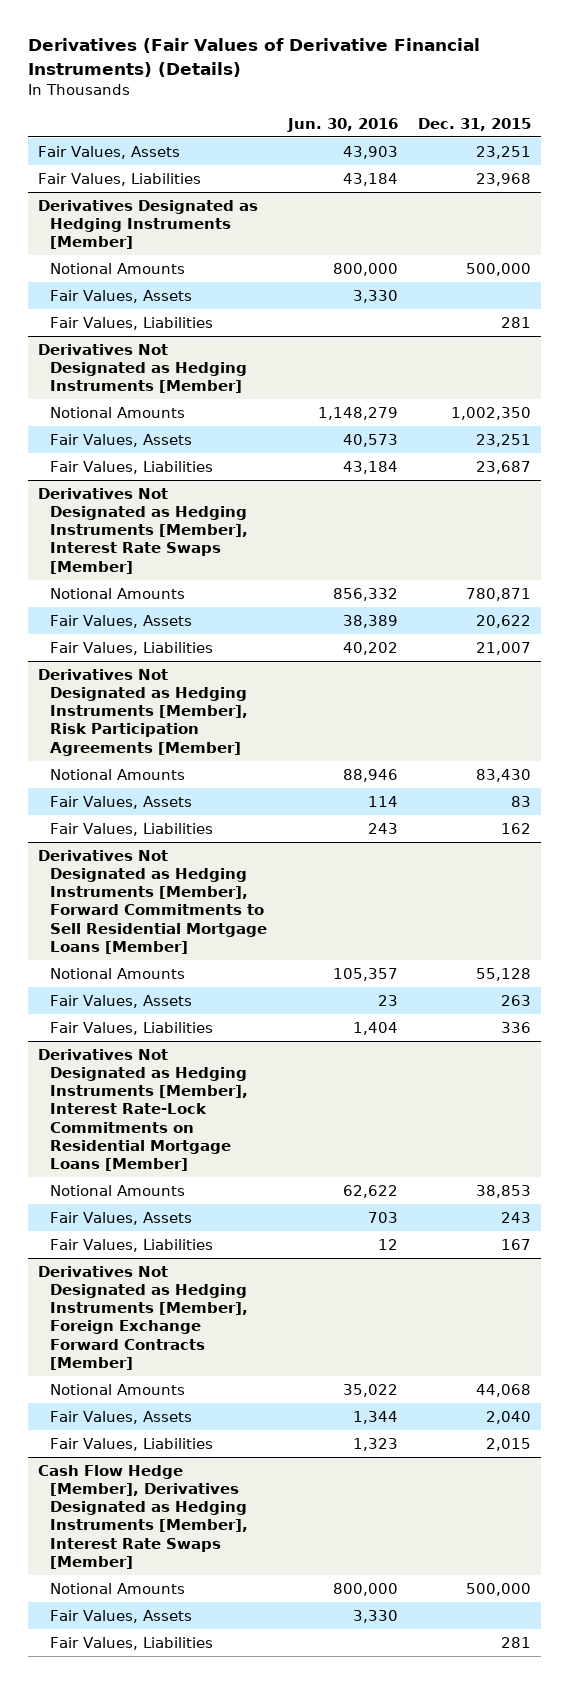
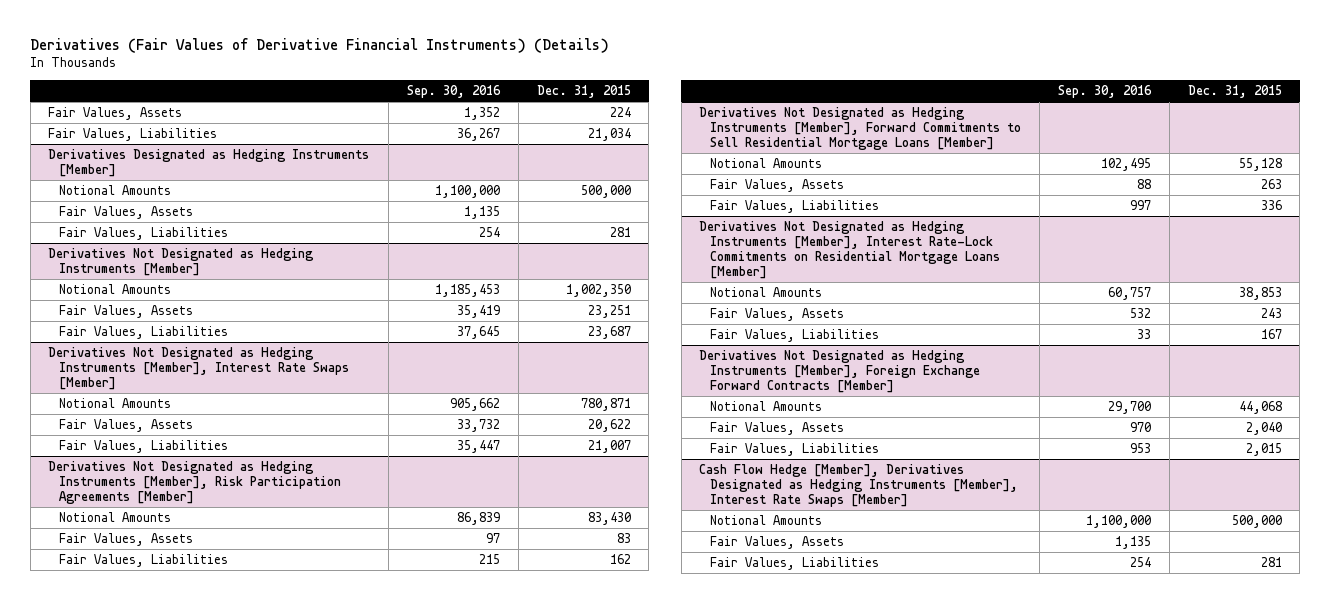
[286,117,398,132] Jun. 30, 2016 -> none
none -> [407,85,502,99] Sep. 30, 2016
[476,145,532,159] 23,251 -> [609,106,631,117] 224
[476,172,532,186] 23,968 -> [587,127,631,141] 21,034

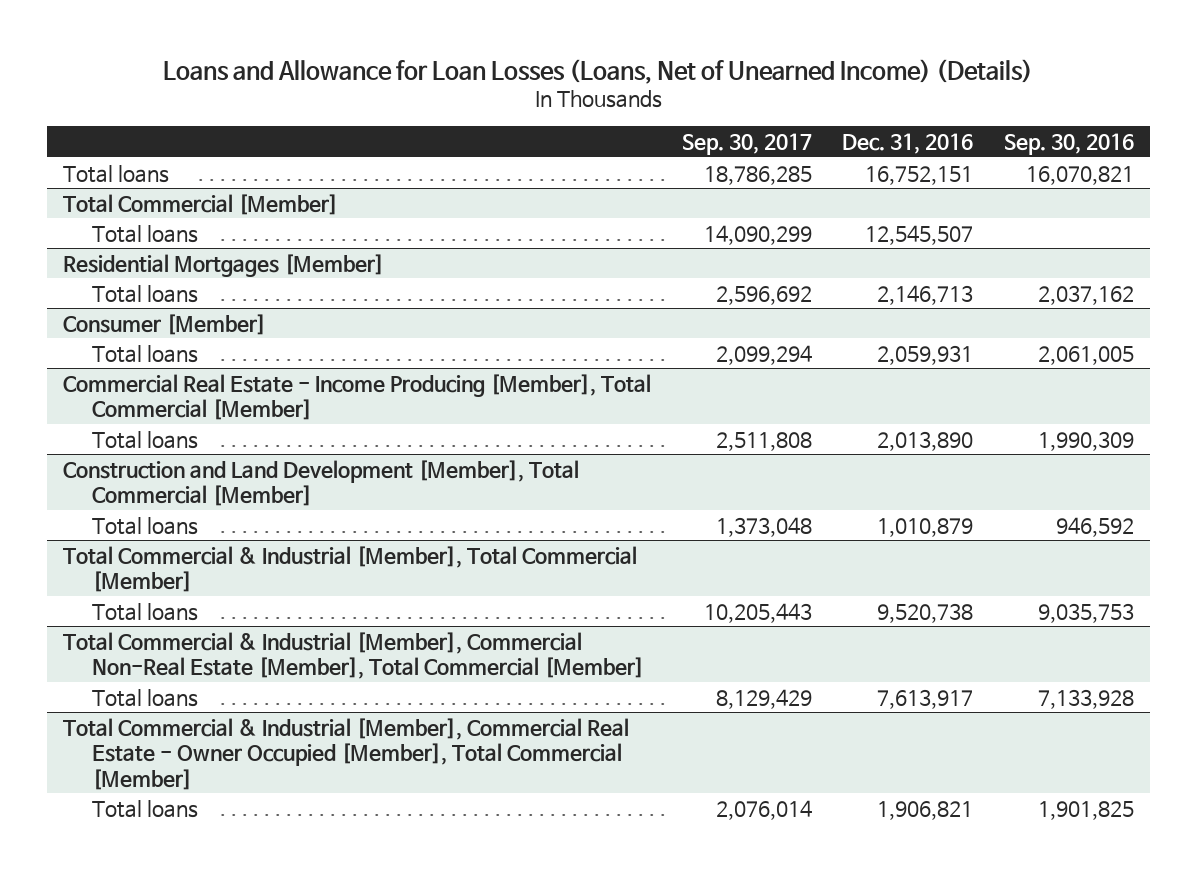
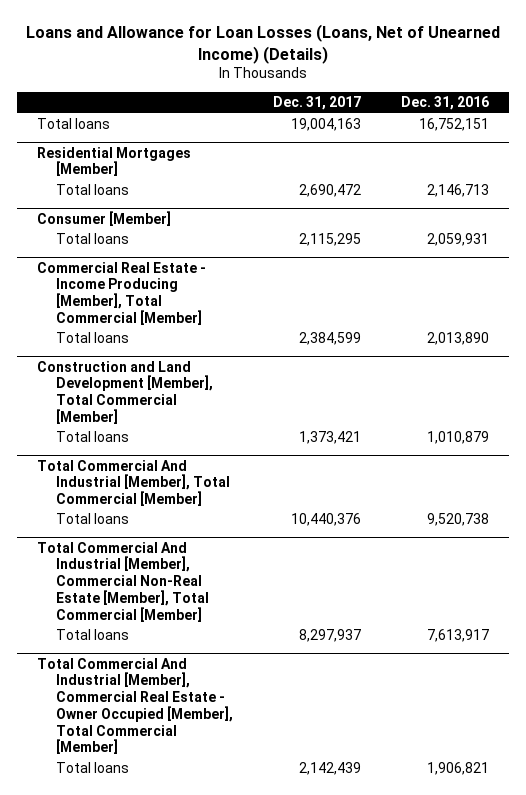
[681,132,812,155] Sep. 30, 2017 -> none
[1004,132,1135,155] Sep. 30, 2016 -> none
none -> [273,96,362,111] Dec. 31, 2017
[62,193,338,215] Total Commercial [Member] -> none
[91,224,198,243] Total loans -> none
[62,545,637,593] Total Commercial & Industrial [Member], Total Commercial [Member] -> [36,459,230,507] Total Commercial And Industrial [Member], Total Commercial [Member]
[62,631,644,680] Total Commercial & Industrial [Member], Commercial Non-Real Estate [Member], Total Commercial [Member] -> [36,541,209,622] Total Commercial And Industrial [Member], Commercial Non-Real Estate [Member], Total Commercial [Member]
[62,717,629,790] Total Commercial & Industrial [Member], Commercial Real Estate - Owner Occupied [Member], Total Commercial [Member] -> [36,657,233,755] Total Commercial And Industrial [Member], Commercial Real Estate - Owner Occupied [Member], Total Commercial [Member]

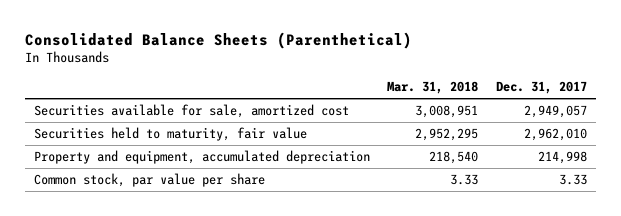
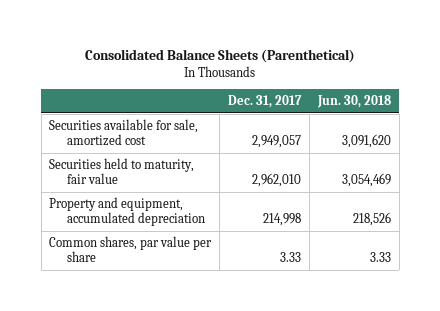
[387,81,479,95] Mar. 31, 2018 -> none
none -> [316,95,391,109] Jun. 30, 2018
[33,172,265,187] Common stock, par value per share -> [49,236,213,262] Common shares, par value per share

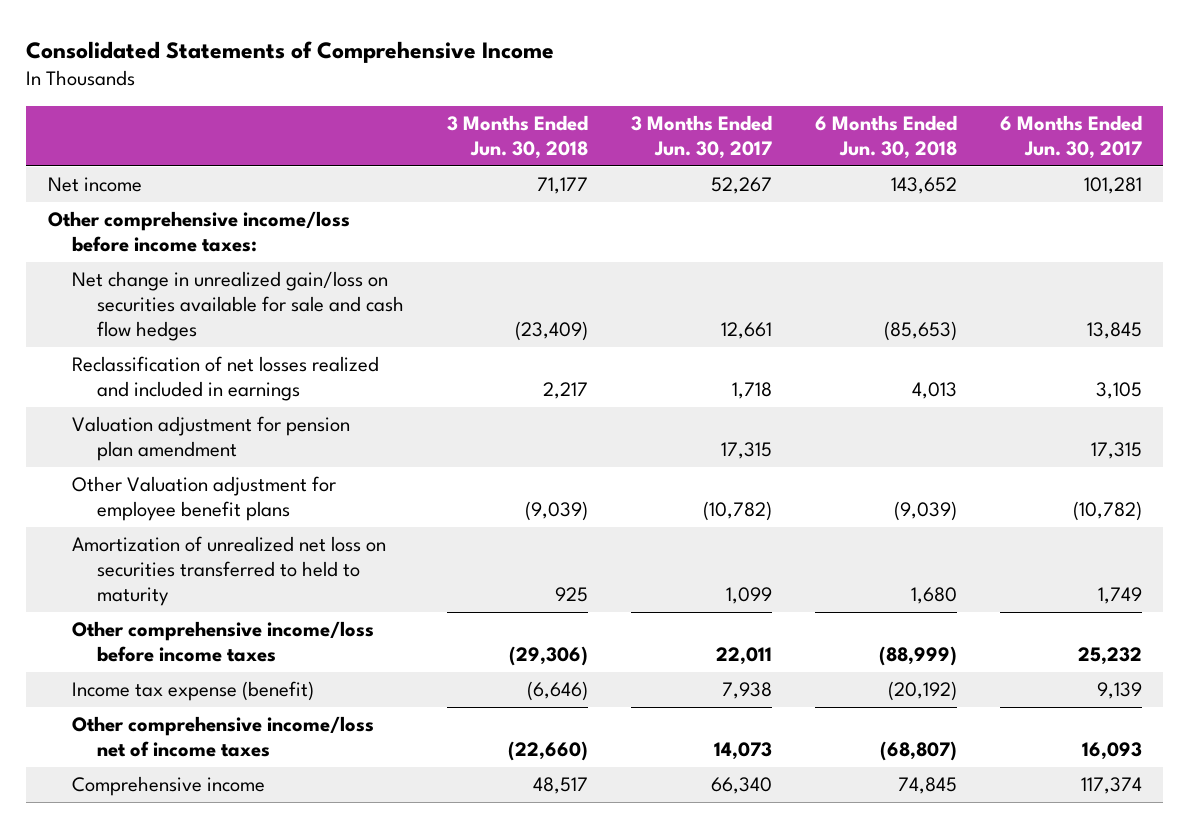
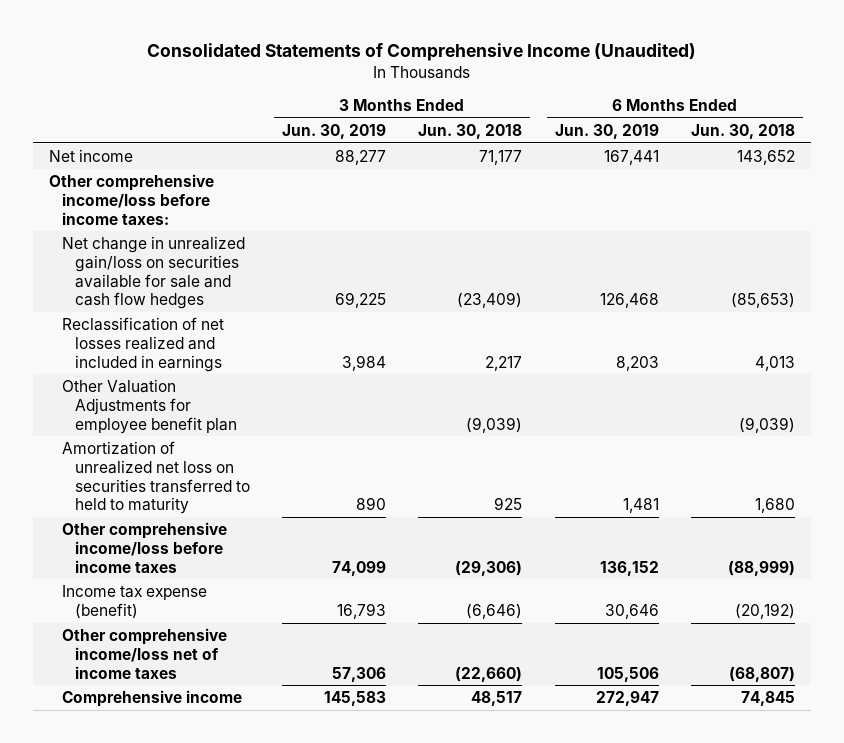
[26,40,555,63] Consolidated Statements of Comprehensive Income -> [147,43,697,62] Consolidated Statements of Comprehensive Income (Unaudited)
[630,114,772,159] 3 Months Ended Jun. 30, 2017 -> none
[999,114,1142,159] 6 Months Ended Jun. 30, 2017 -> none
none -> [282,123,387,139] Jun. 30, 2019
none -> [554,123,659,139] Jun. 30, 2019
[72,416,351,462] Valuation adjustment for pension plan amendment -> none
[72,476,337,522] Other Valuation adjustment for employee benefit plans -> [62,378,238,434] Other Valuation Adjustments for employee benefit plan

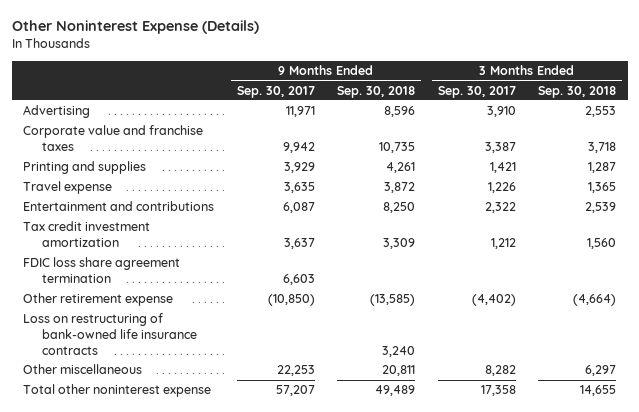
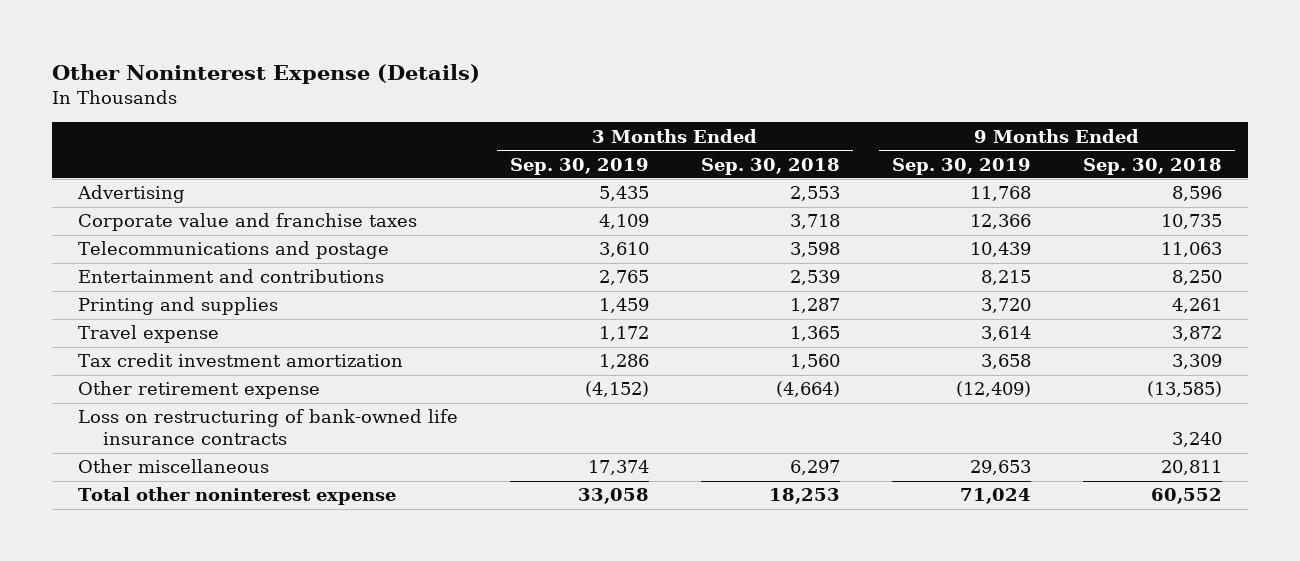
[236,85,315,98] Sep. 30, 2017 -> none
[437,85,516,98] Sep. 30, 2017 -> none
none -> [510,157,650,175] Sep. 30, 2019
none -> [892,157,1032,175] Sep. 30, 2019
none -> [78,241,390,260] Telecommunications and postage
[23,201,215,212] Entertainment and contributions -> [78,269,385,284] Entertainment and contributions
[23,257,181,284] FDIC loss share agreement termination -> none
[375,385,416,397] 49,489 -> [1151,488,1223,505] 60,552
[580,385,617,397] 14,655 -> [769,488,841,505] 18,253

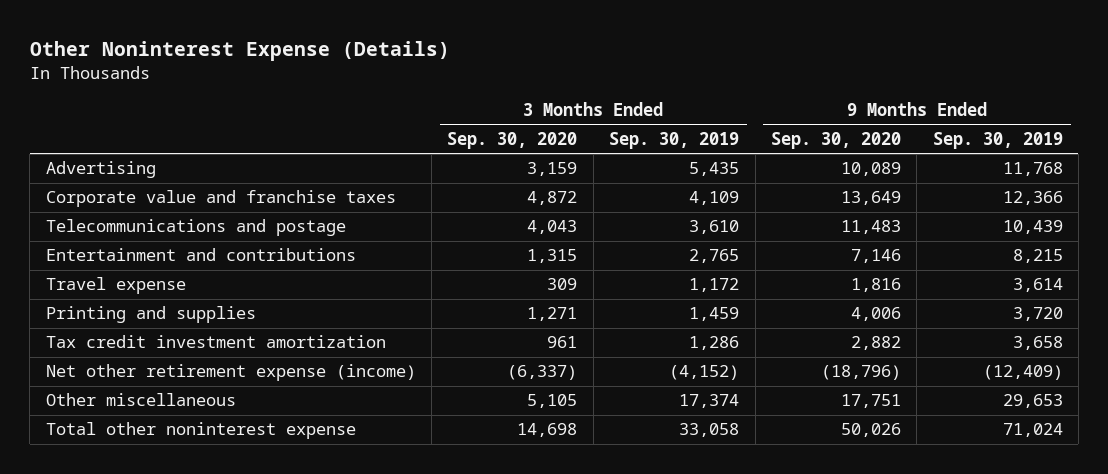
[701,157,841,175] Sep. 30, 2018 -> none
[1083,157,1223,175] Sep. 30, 2018 -> none
none -> [447,131,578,149] Sep. 30, 2020
none -> [770,131,901,149] Sep. 30, 2020
[78,297,279,316] Printing and supplies -> [45,306,256,324] Printing and supplies
[78,409,459,446] Loss on restructuring of bank-owned life insurance contracts -> none
[78,381,321,400] Other retirement expense -> [45,364,416,382] Net other retirement expense (income)

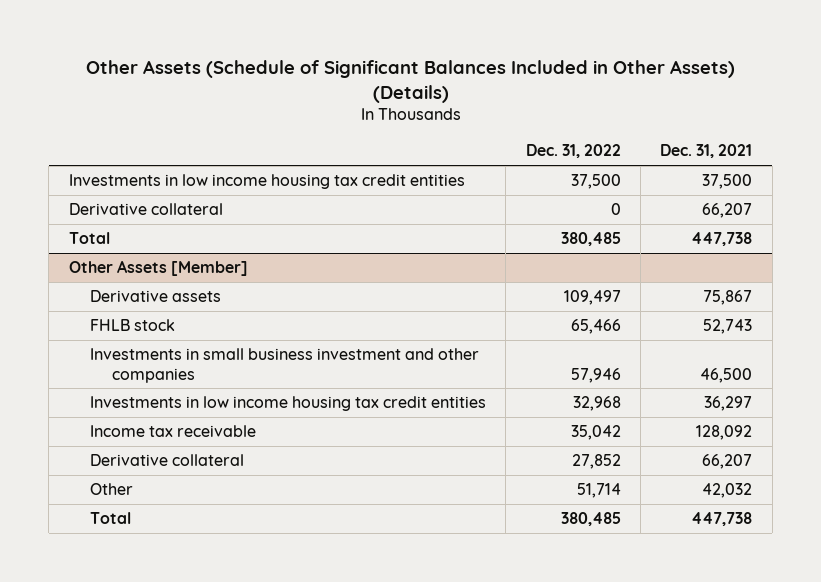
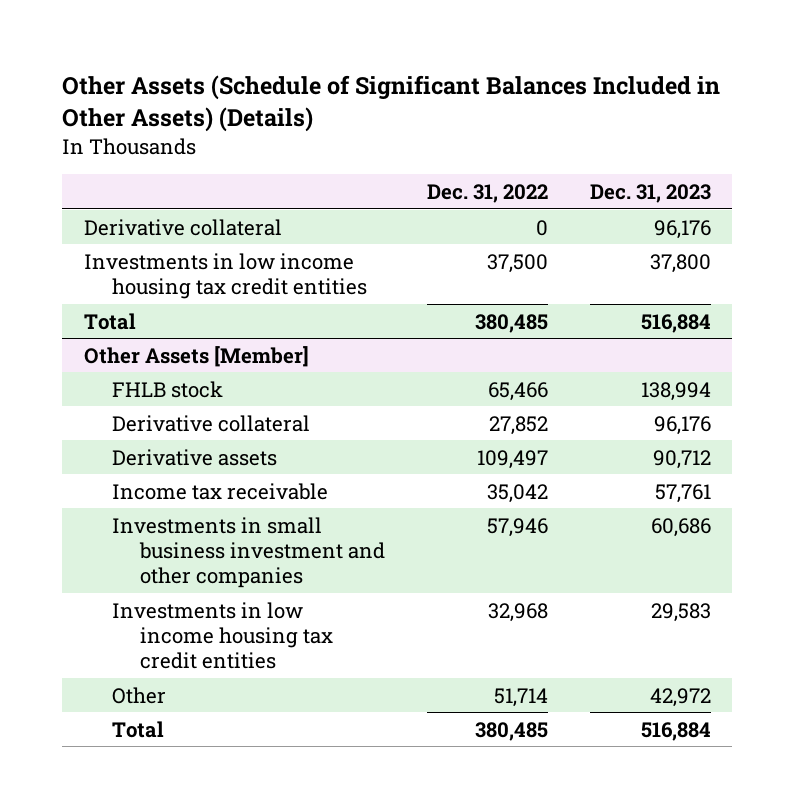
[660,144,753,159] Dec. 31, 2021 -> none
none -> [590,183,712,203] Dec. 31, 2023
[68,174,465,190] Investments in low income housing tax credit entities -> [83,252,367,299] Investments in low income housing tax credit entities
[90,454,245,467] Derivative collateral -> [111,414,310,432] Derivative collateral
[90,290,222,303] Derivative assets -> [111,448,277,466] Derivative assets
[90,425,257,438] Income tax receivable -> [111,482,328,500] Income tax receivable

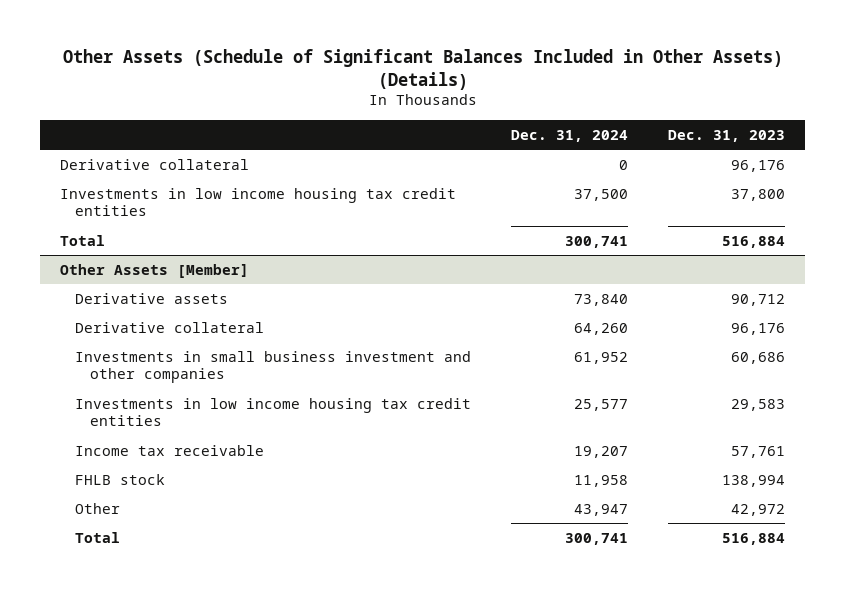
[427,183,549,203] Dec. 31, 2022 -> none
none -> [510,129,628,142] Dec. 31, 2024
[111,414,310,432] Derivative collateral -> [74,321,264,333] Derivative collateral
[111,482,328,500] Income tax receivable -> [74,444,264,456] Income tax receivable
[111,380,223,398] FHLB stock -> [74,473,165,485] FHLB stock

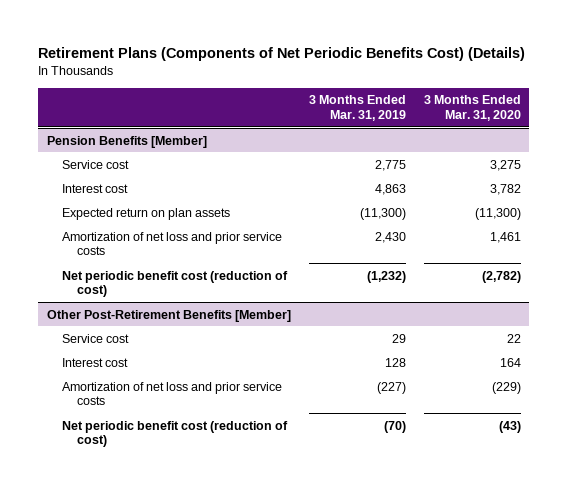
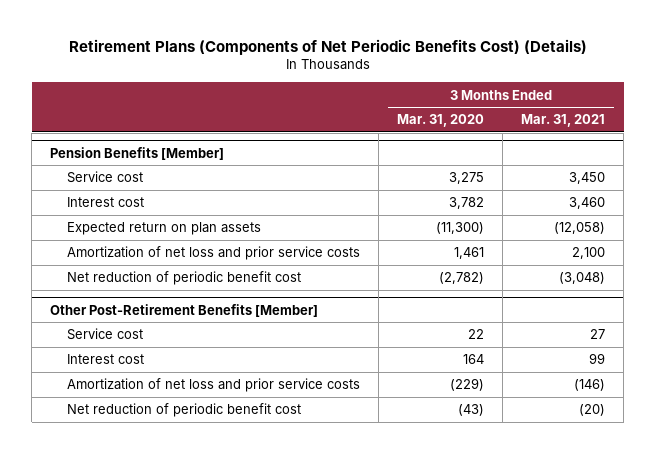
[308,95,406,121] 3 Months Ended Mar. 31, 2019 -> none
none -> [521,114,606,128] Mar. 31, 2021
[62,270,289,298] Net periodic benefit cost (reduction of cost) -> [67,271,302,286] Net reduction of periodic benefit cost
[62,420,289,448] Net periodic benefit cost (reduction of cost) -> [67,403,302,418] Net reduction of periodic benefit cost

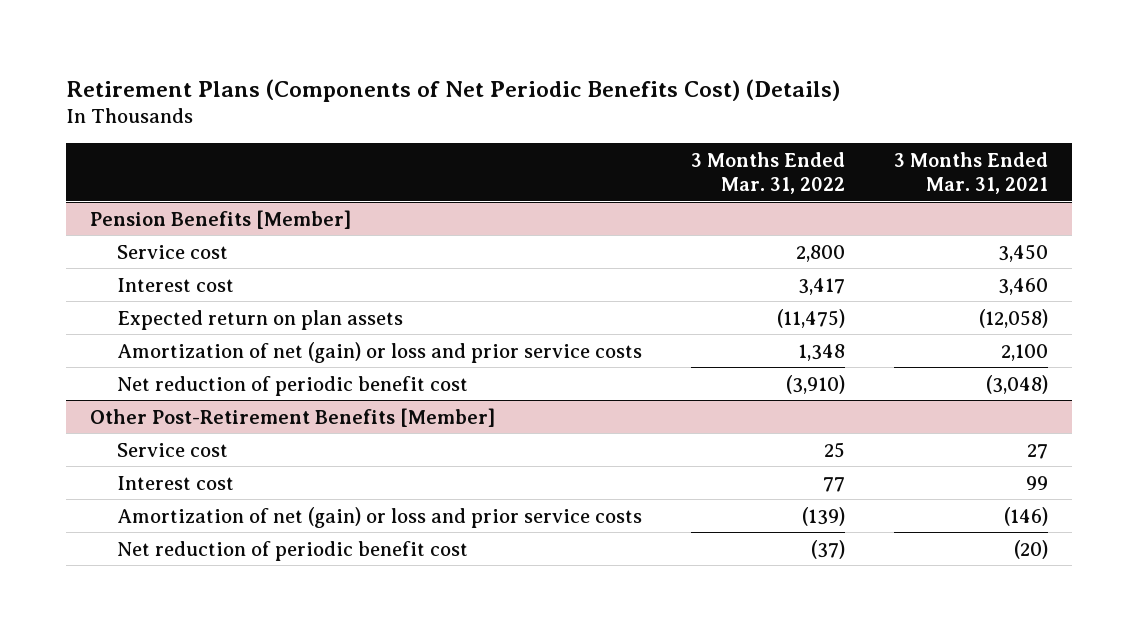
[397,114,485,128] Mar. 31, 2020 -> none
none -> [691,151,846,194] 3 Months Ended Mar. 31, 2022
[67,246,361,261] Amortization of net loss and prior service costs -> [117,341,643,363] Amortization of net (gain) or loss and prior service costs
[67,378,361,393] Amortization of net loss and prior service costs -> [117,506,643,528] Amortization of net (gain) or loss and prior service costs

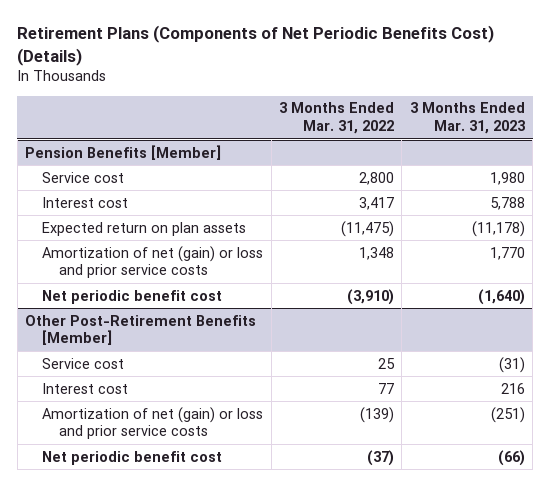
[893,151,1048,194] 3 Months Ended Mar. 31, 2021 -> none
none -> [409,102,525,134] 3 Months Ended Mar. 31, 2023
[117,375,469,396] Net reduction of periodic benefit cost -> [42,289,223,304] Net periodic benefit cost
[117,540,469,561] Net reduction of periodic benefit cost -> [42,450,223,465] Net periodic benefit cost

